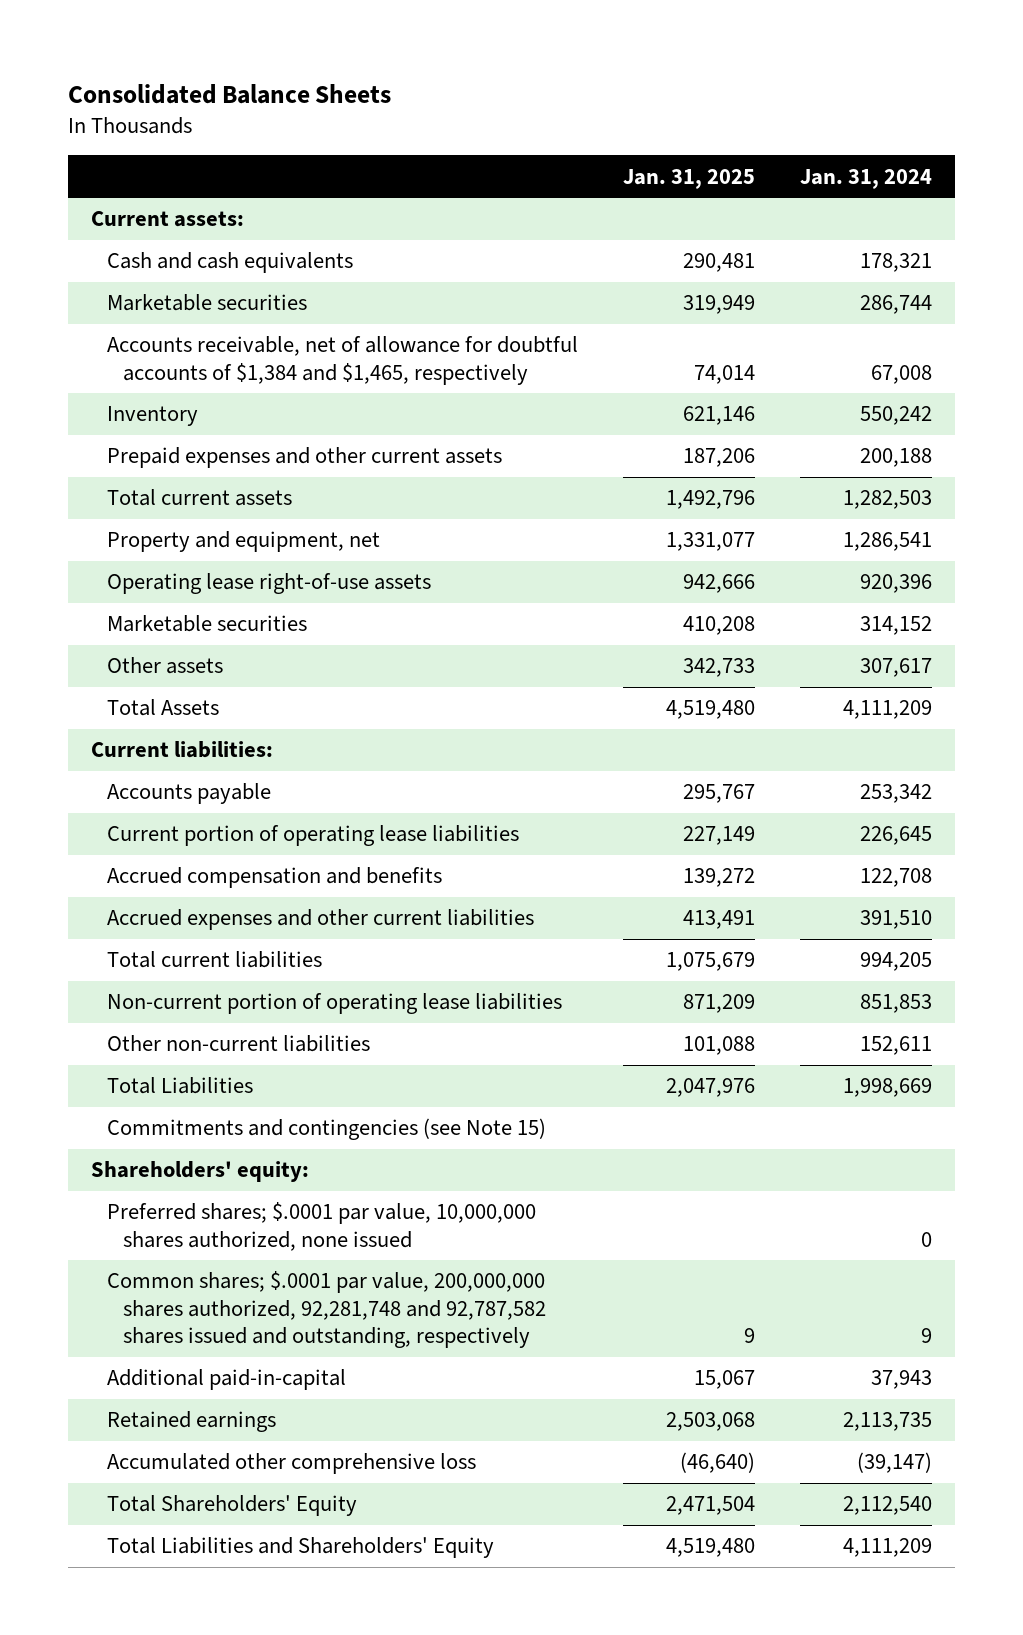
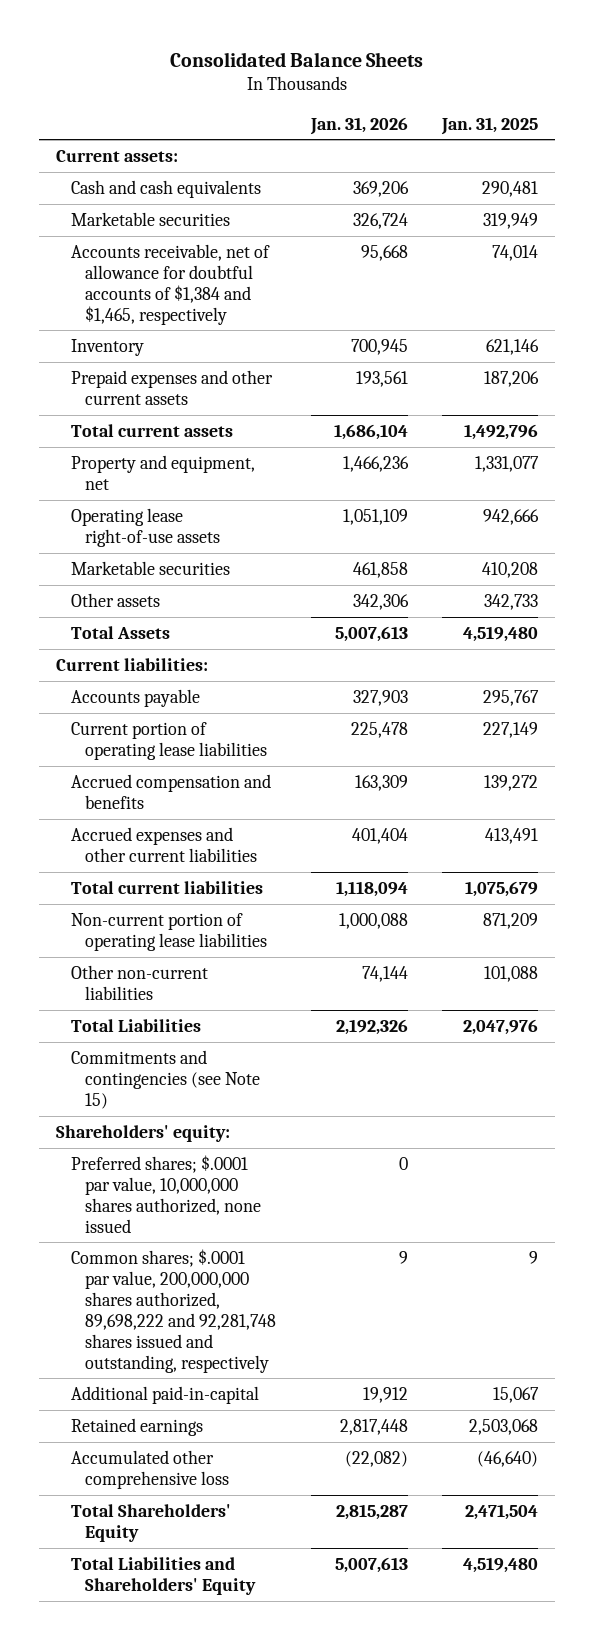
[800,168,933,189] Jan. 31, 2024 -> none
none -> [309,116,408,135] Jan. 31, 2026
[106,1271,546,1349] Common shares; $.0001 par value, 200,000,000 shares authorized, 92,281,748 and 92,787,582 shares issued and outstanding, respectively -> [70,1248,277,1373] Common shares; $.0001 par value, 200,000,000 shares authorized, 89,698,222 and 92,281,748 shares issued and outstanding, respectively

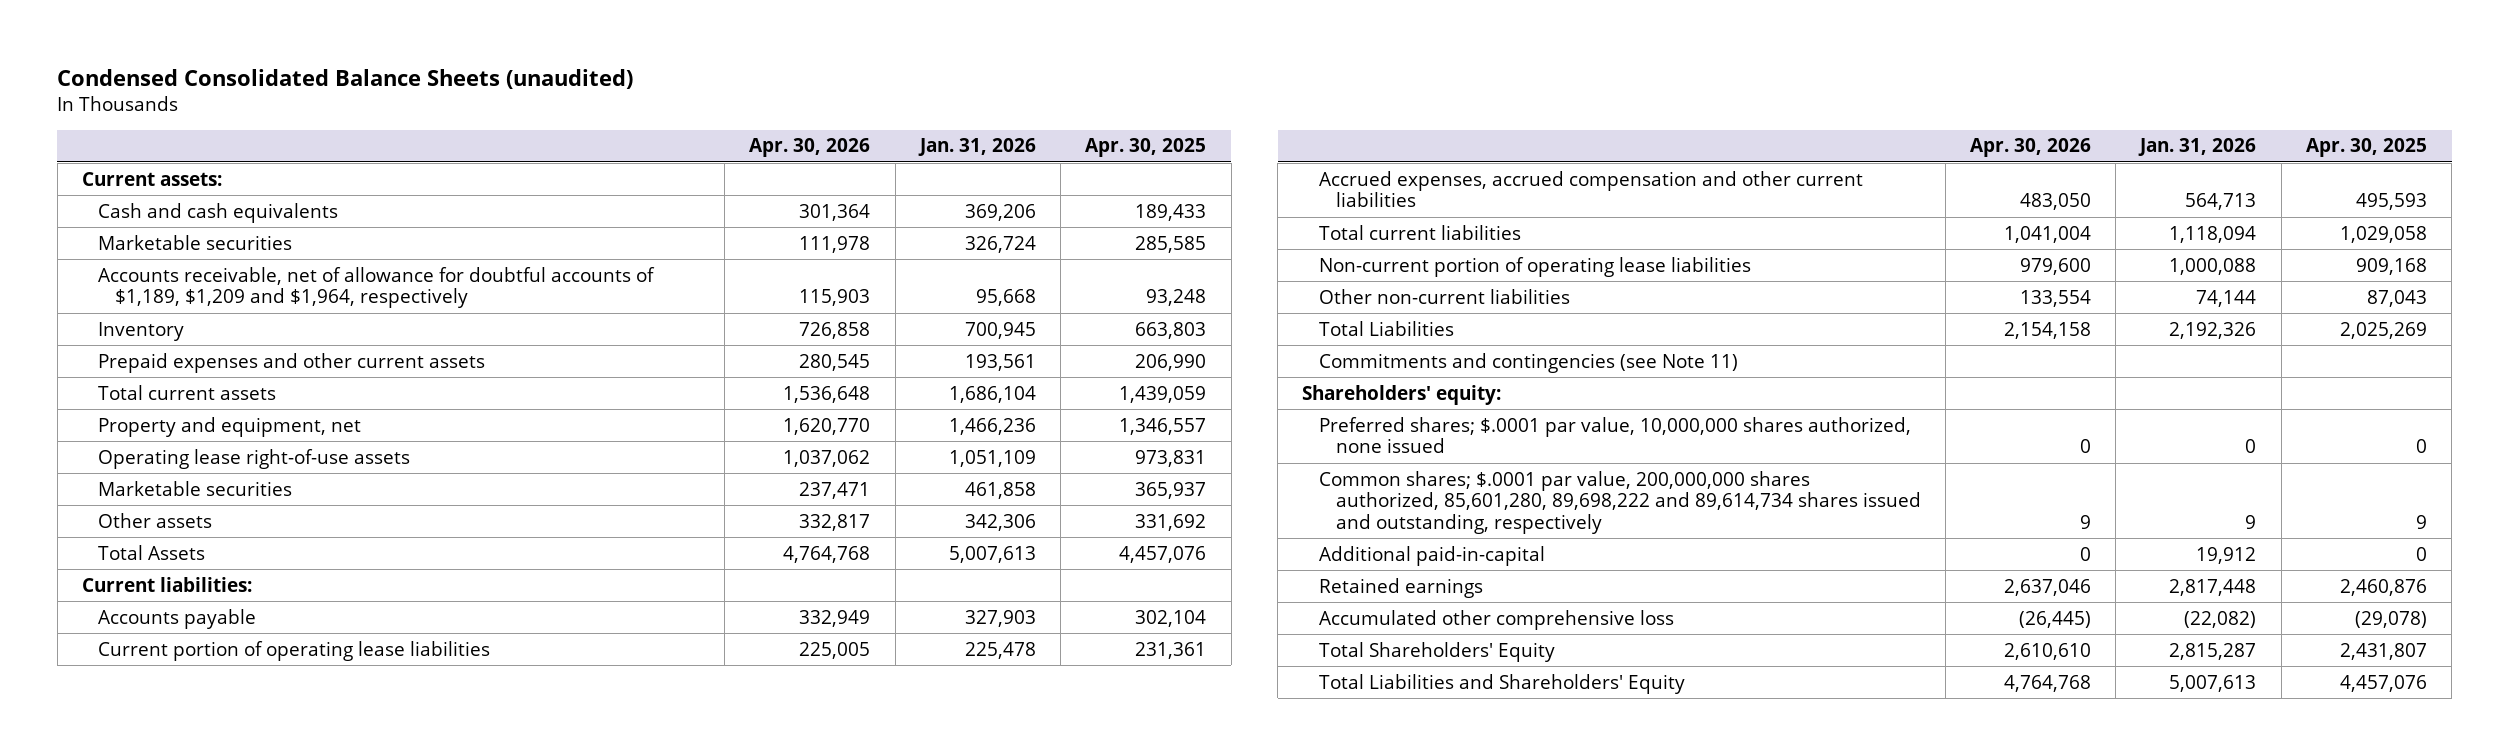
[170,51,424,67] Consolidated Balance Sheets -> [57,68,634,89] Condensed Consolidated Balance Sheets (unaudited)
[441,116,539,135] Jan. 31, 2025 -> none
none -> [749,138,871,158] Apr. 30, 2026
none -> [1085,138,1207,158] Apr. 30, 2025
[70,243,270,325] Accounts receivable, net of allowance for doubtful accounts of $1,384 and $1,465, respectively -> [98,266,656,309] Accounts receivable, net of allowance for doubtful accounts of $1,189, $1,209 and $1,964, respectively
[70,773,271,809] Accrued compensation and benefits -> none
[70,826,258,862] Accrued expenses and other current liabilities -> [1318,170,1863,208] Accrued expenses, accrued compensation and other current liabilities
[351,827,408,844] 401,404 -> [2185,193,2257,211] 564,713
[70,1049,261,1109] Commitments and contingencies (see Note 15) -> [1318,352,1738,373] Commitments and contingencies (see Note 11)
[70,1248,277,1373] Common shares; $.0001 par value, 200,000,000 shares authorized, 89,698,222 and 92,281,748 shares issued and outstanding, respectively -> [1318,470,1921,534] Common shares; $.0001 par value, 200,000,000 shares authorized, 85,601,280, 89,698,222 and 89,614,734 shares issued and outstanding, respectively

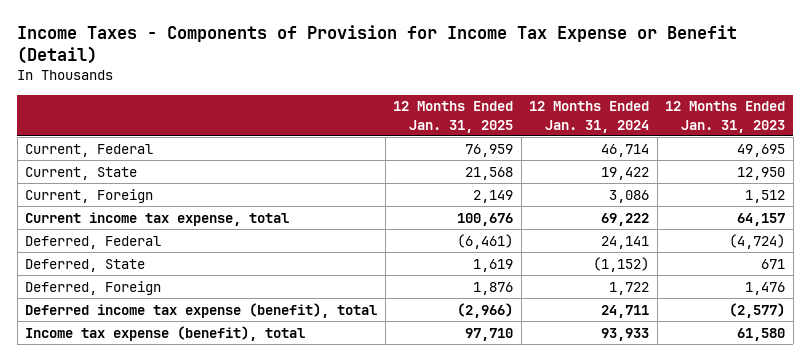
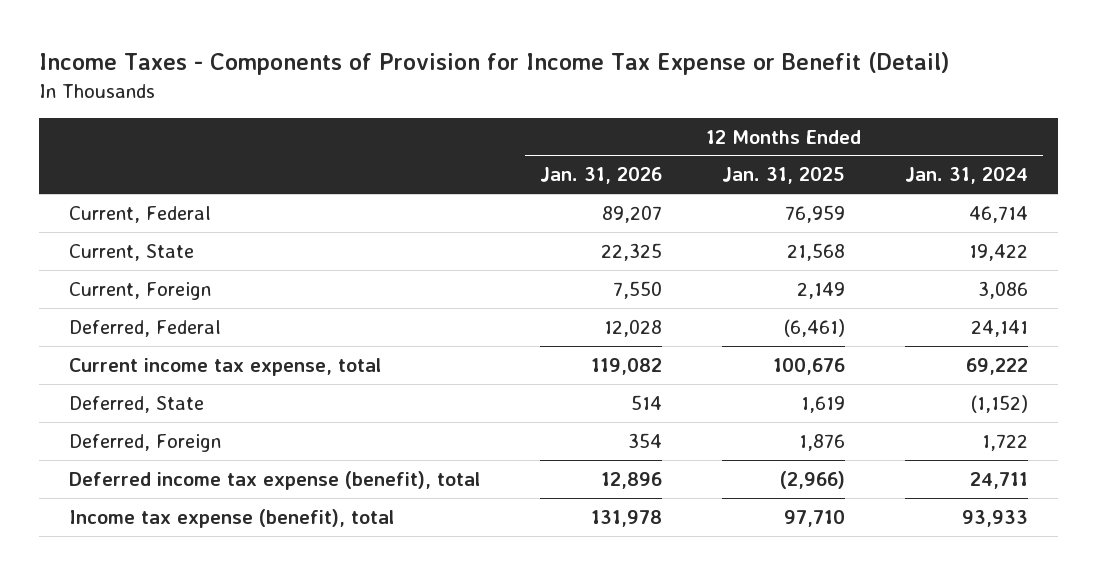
[665,101,786,133] 12 Months Ended Jan. 31, 2023 -> none
none -> [540,167,663,185] Jan. 31, 2026
[25,211,290,226] Current income tax expense, total -> [69,357,382,376] Current income tax expense, total

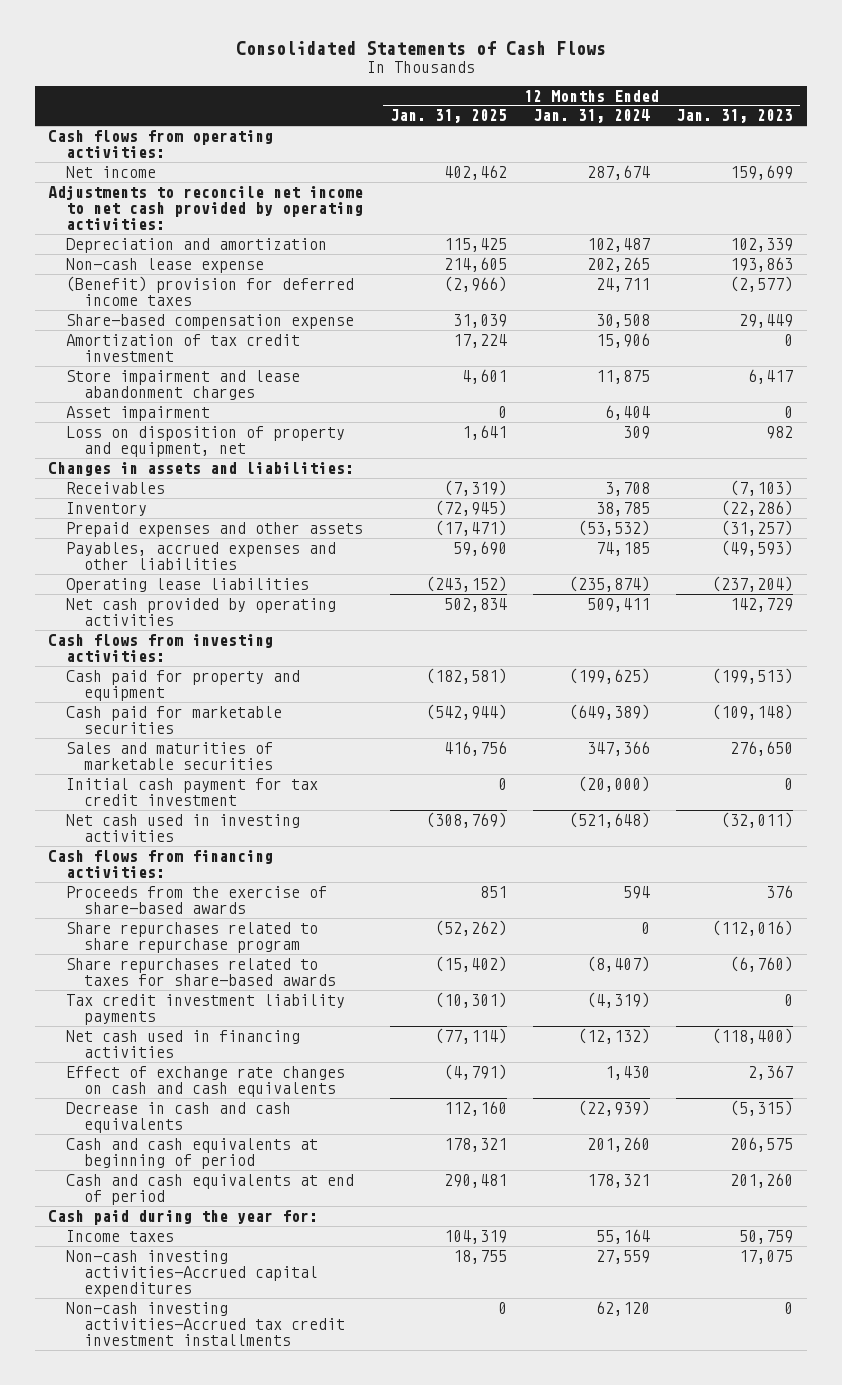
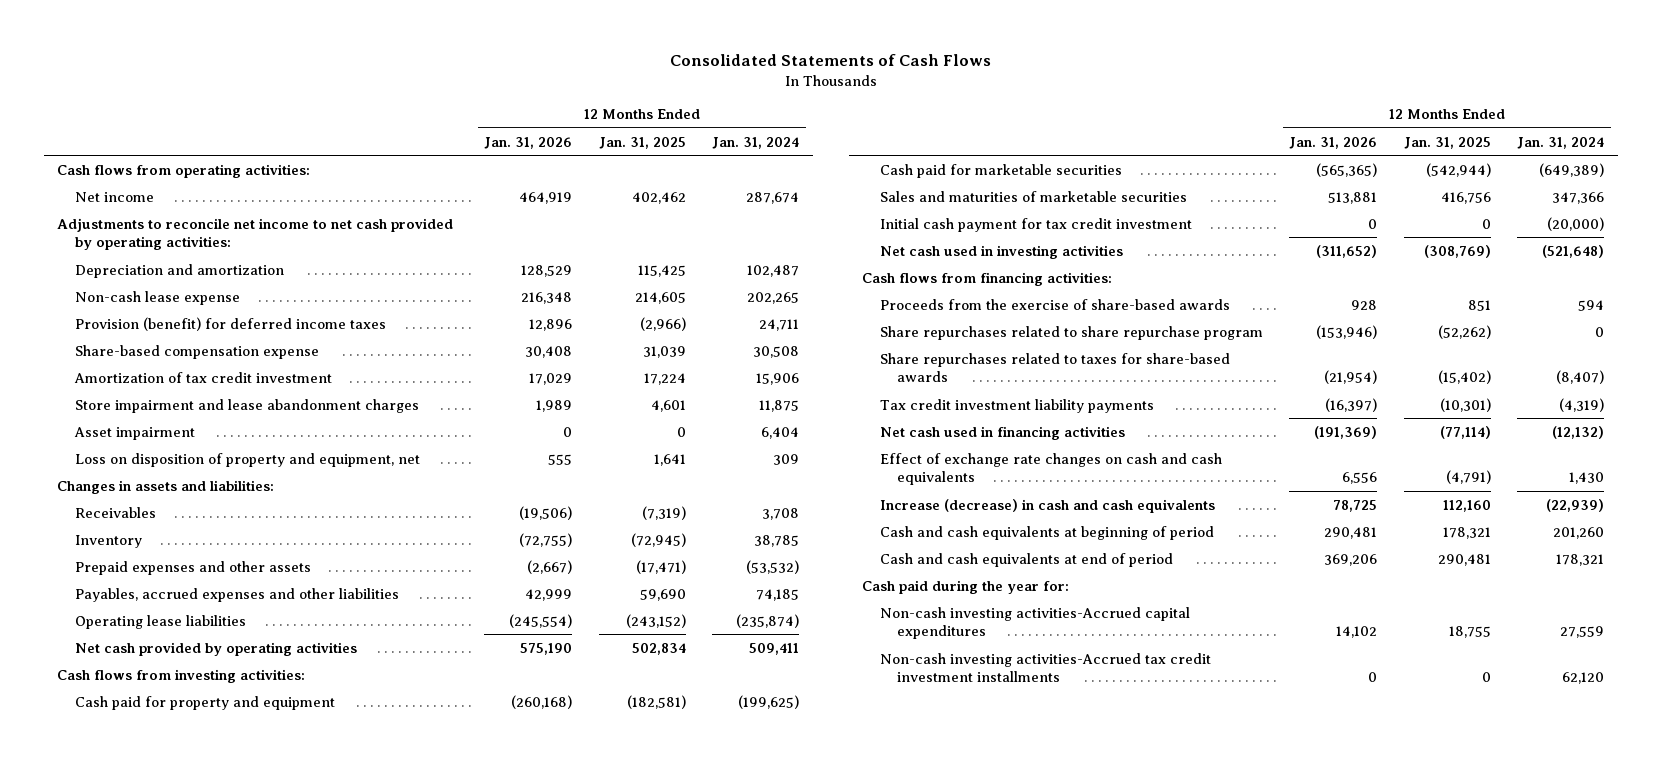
[676,109,794,124] Jan. 31, 2023 -> none
none -> [484,136,573,149] Jan. 31, 2026
[66,275,355,307] (Benefit) provision for deferred income taxes -> [74,316,386,331] Provision (benefit) for deferred income taxes
[66,1101,292,1134] Decrease in cash and cash equivalents -> [879,498,1215,513] Increase (decrease) in cash and cash equivalents
[66,1229,175,1242] Income taxes -> none

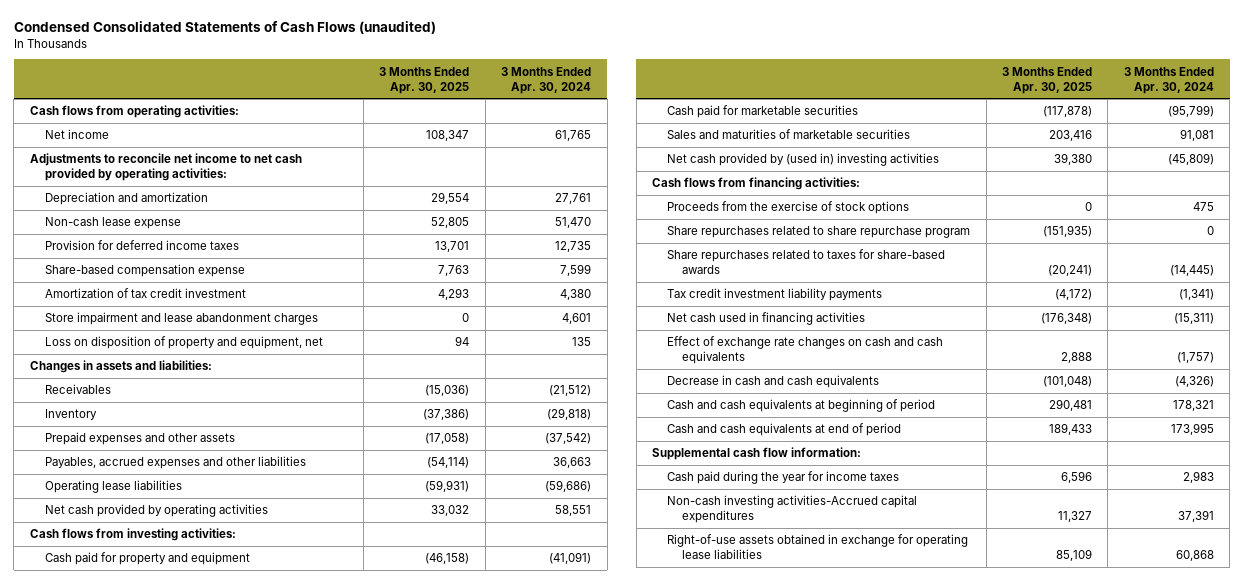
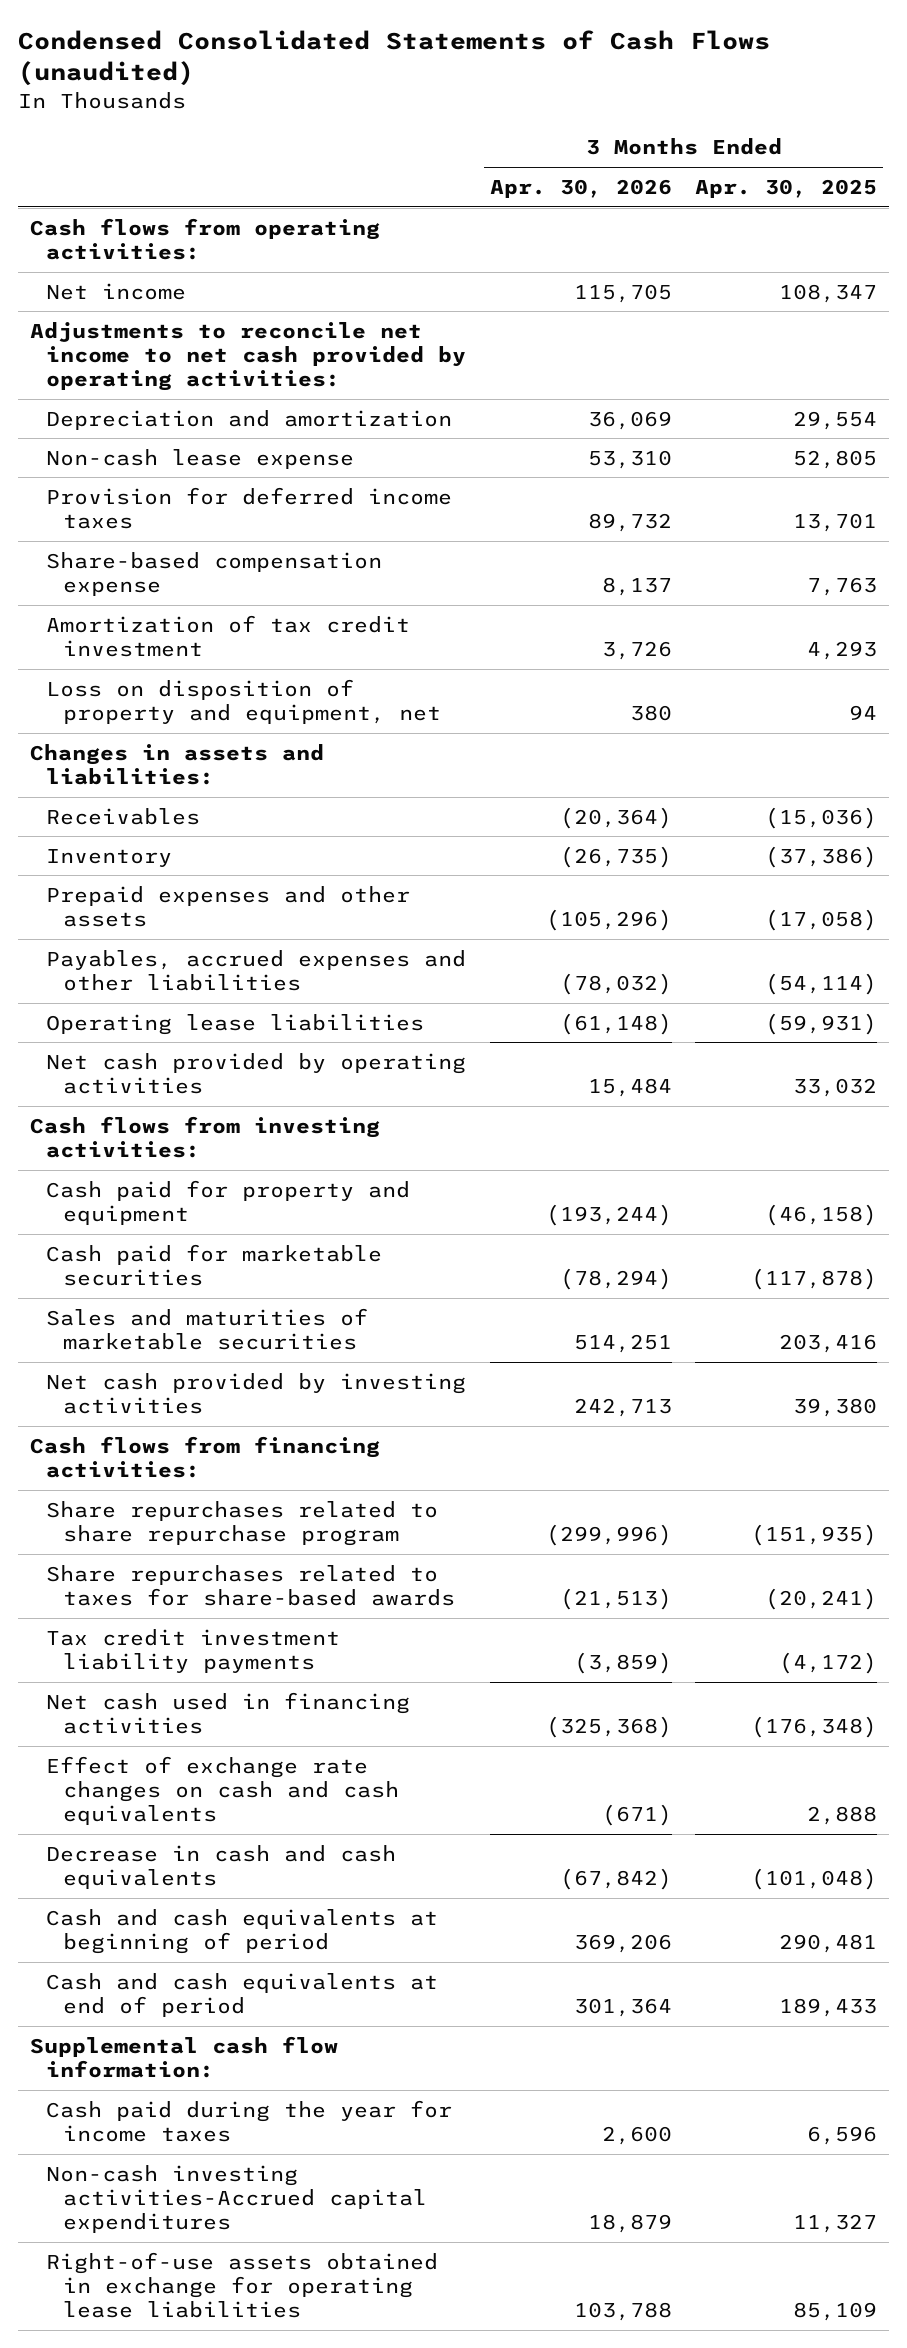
[501,66,592,94] 3 Months Ended Apr. 30, 2024 -> none
none -> [489,178,672,198] Apr. 30, 2026
[44,312,318,326] Store impairment and lease abandonment charges -> none
[667,153,940,167] Net cash provided by (used in) investing activities -> [46,1372,467,1415] Net cash provided by investing activities
[667,201,910,215] Proceeds from the exercise of stock options -> none

